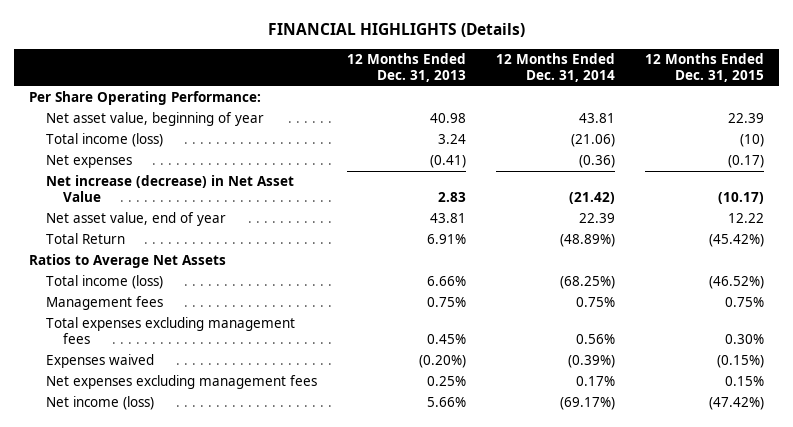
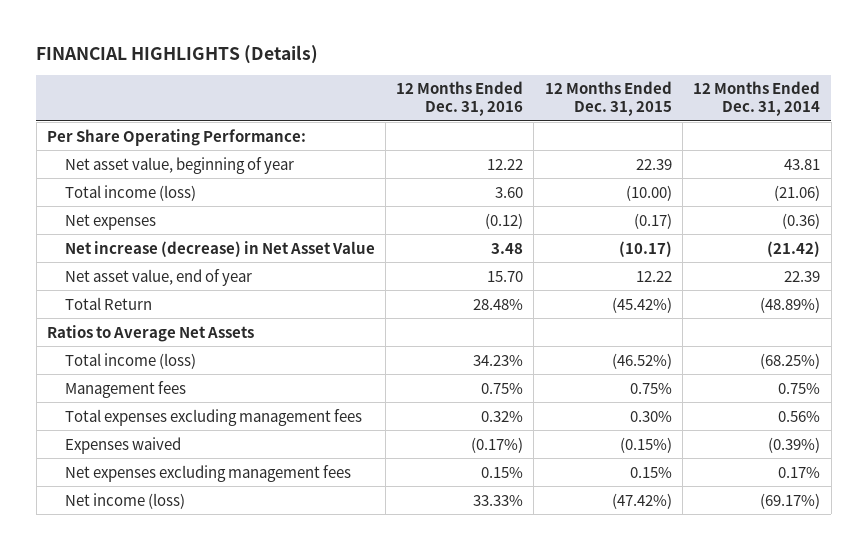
[347,52,467,83] 12 Months Ended Dec. 31, 2013 -> none
none -> [396,81,524,117] 12 Months Ended Dec. 31, 2016
[739,134,764,148] (10) -> [625,184,672,201] (10.00)

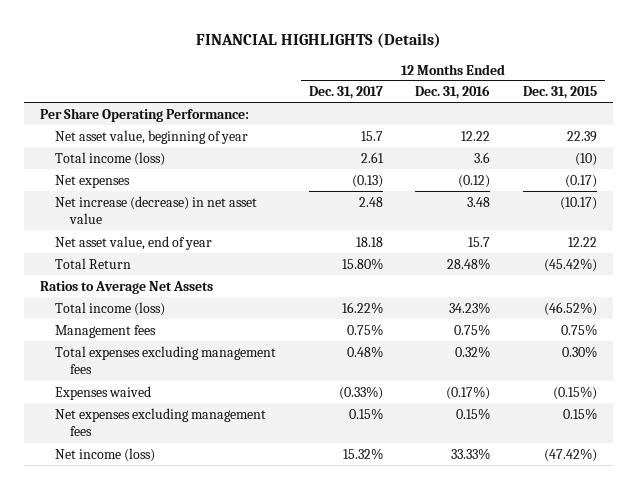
[693,81,821,117] 12 Months Ended Dec. 31, 2014 -> none
none -> [308,86,383,100] Dec. 31, 2017
[495,186,524,198] 3.60 -> [474,151,491,163] 3.6
[625,184,672,201] (10.00) -> [575,152,598,166] (10)
[64,240,375,257] Net increase (decrease) in Net Asset Value -> [55,195,258,225] Net increase (decrease) in net asset value
[487,270,524,282] 15.70 -> [468,236,491,247] 15.7

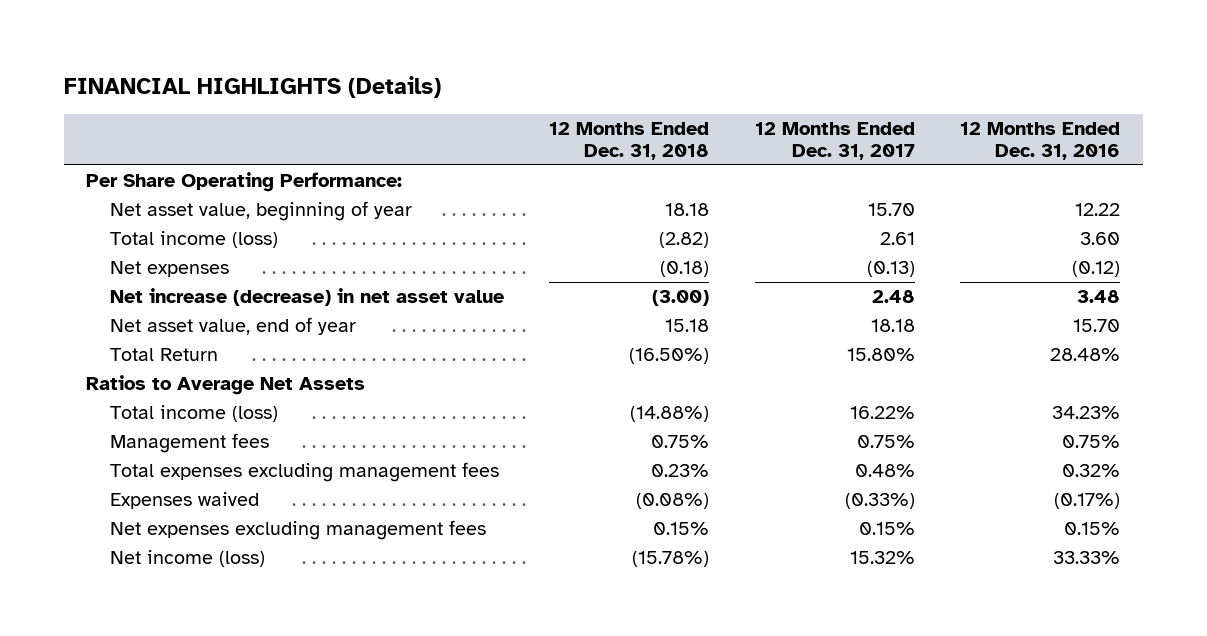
[523,86,598,100] Dec. 31, 2015 -> none
none -> [549,121,710,161] 12 Months Ended Dec. 31, 2018
[360,130,383,141] 15.7 -> [867,202,915,216] 15.70
[474,151,491,163] 3.6 -> [1080,231,1121,245] 3.60
[468,236,491,247] 15.7 -> [1073,318,1121,332] 15.70

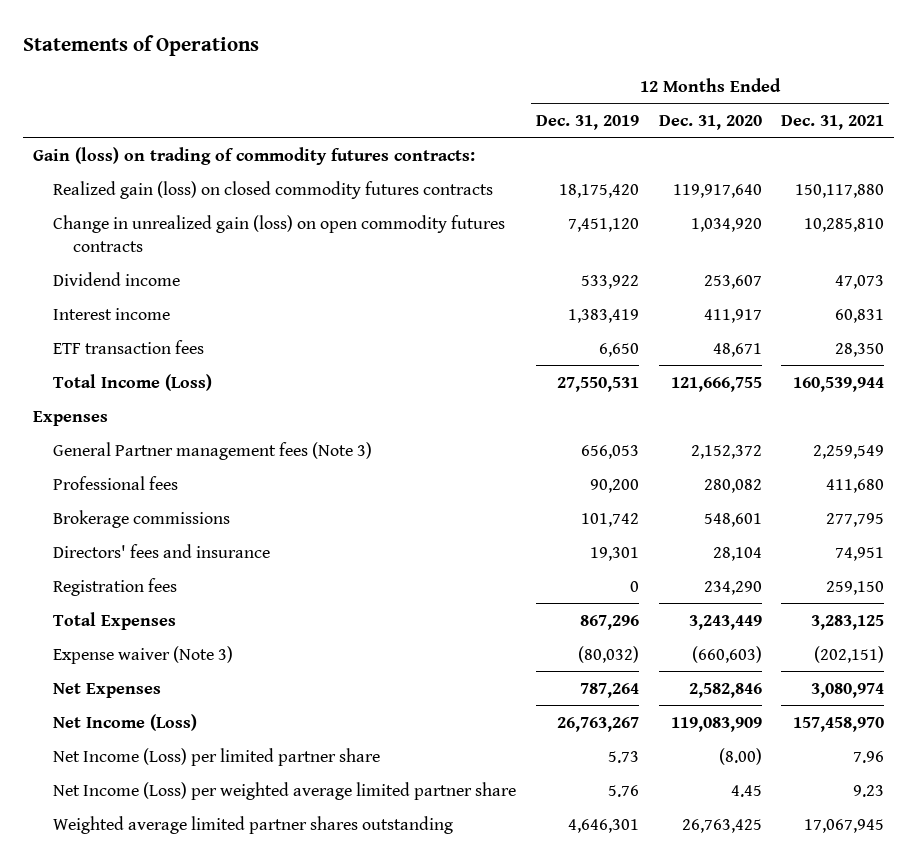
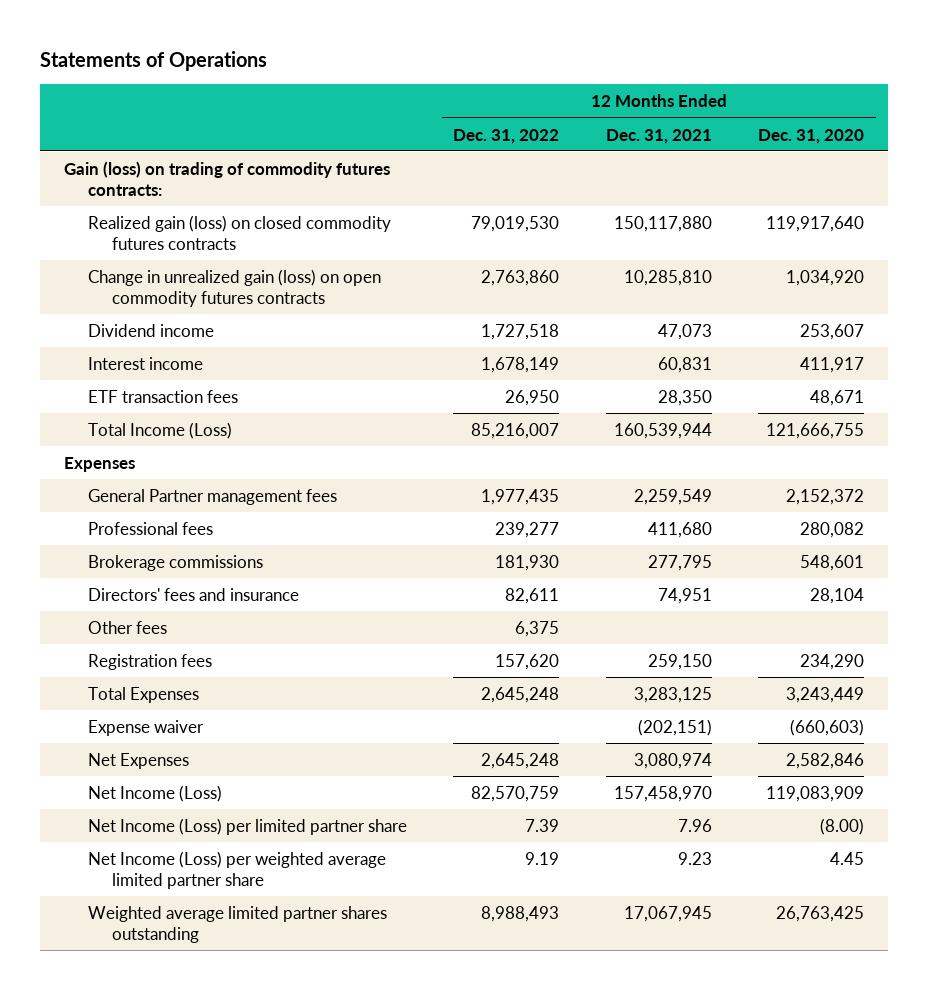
[535,114,639,130] Dec. 31, 2019 -> none
none -> [453,128,560,144] Dec. 31, 2022
[52,441,372,460] General Partner management fees (Note 3) -> [87,488,337,505] General Partner management fees
none -> [87,620,167,634] Other fees
[52,645,233,664] Expense waiver (Note 3) -> [87,719,204,736] Expense waiver

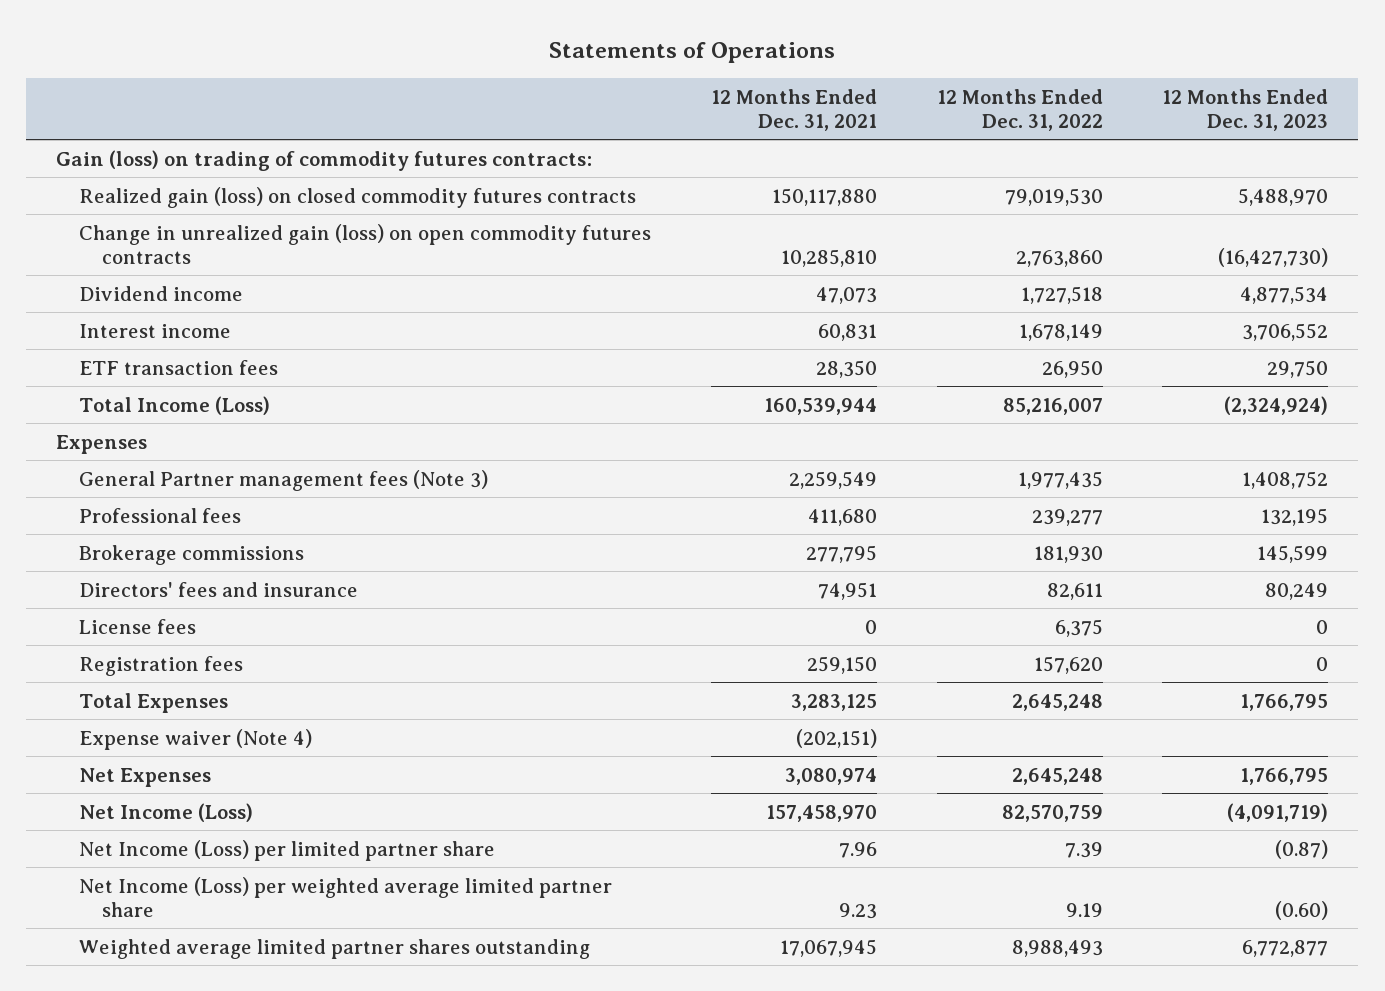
[758,128,865,144] Dec. 31, 2020 -> none
none -> [1162,88,1329,131] 12 Months Ended Dec. 31, 2023
[87,488,337,505] General Partner management fees -> [79,469,489,491] General Partner management fees (Note 3)
[87,620,167,634] Other fees -> none
none -> [79,618,197,634] License fees
[87,719,204,736] Expense waiver -> [79,728,313,750] Expense waiver (Note 4)

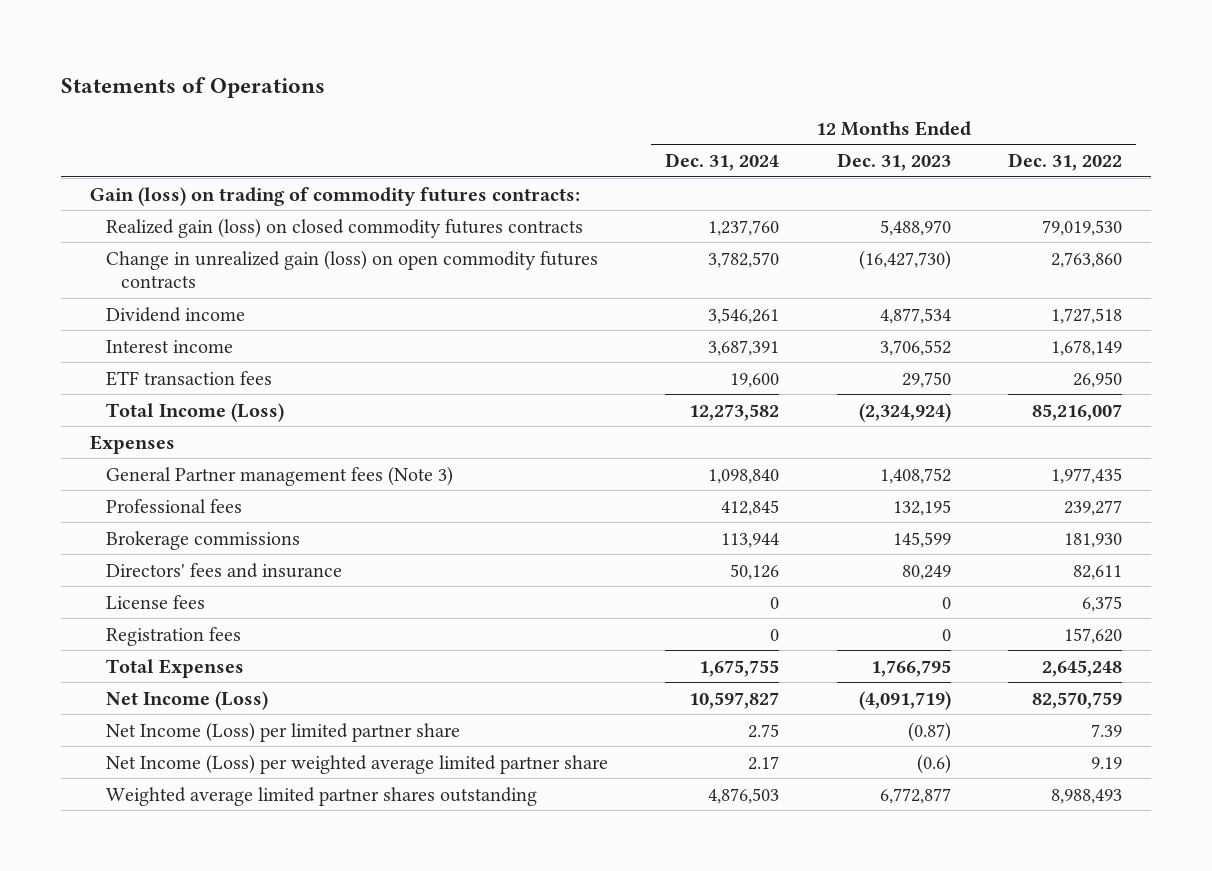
[710,88,877,131] 12 Months Ended Dec. 31, 2021 -> none
none -> [665,153,780,172] Dec. 31, 2024
[79,728,313,750] Expense waiver (Note 4) -> none
[79,767,212,787] Net Expenses -> none
[1275,900,1329,920] (0.60) -> [916,753,951,774] (0.6)

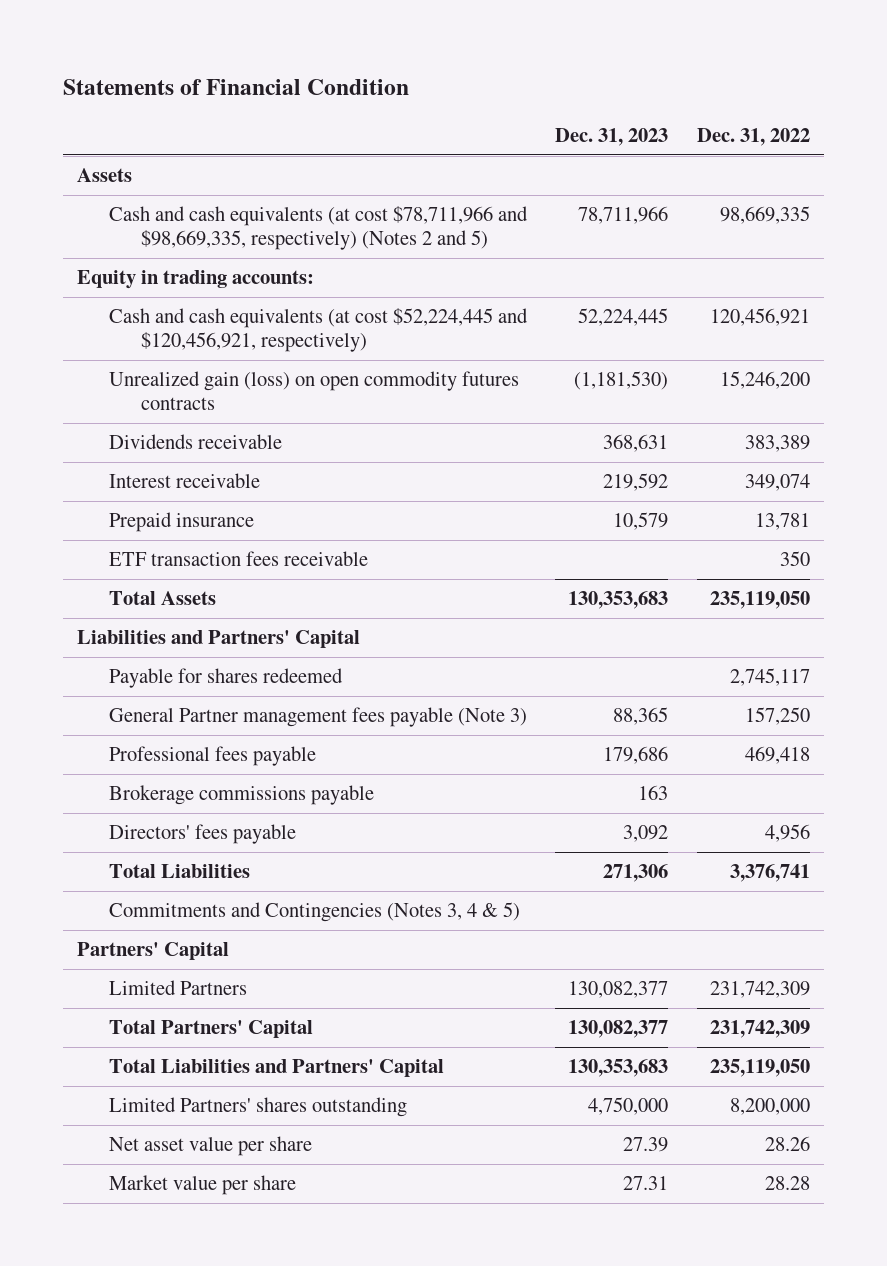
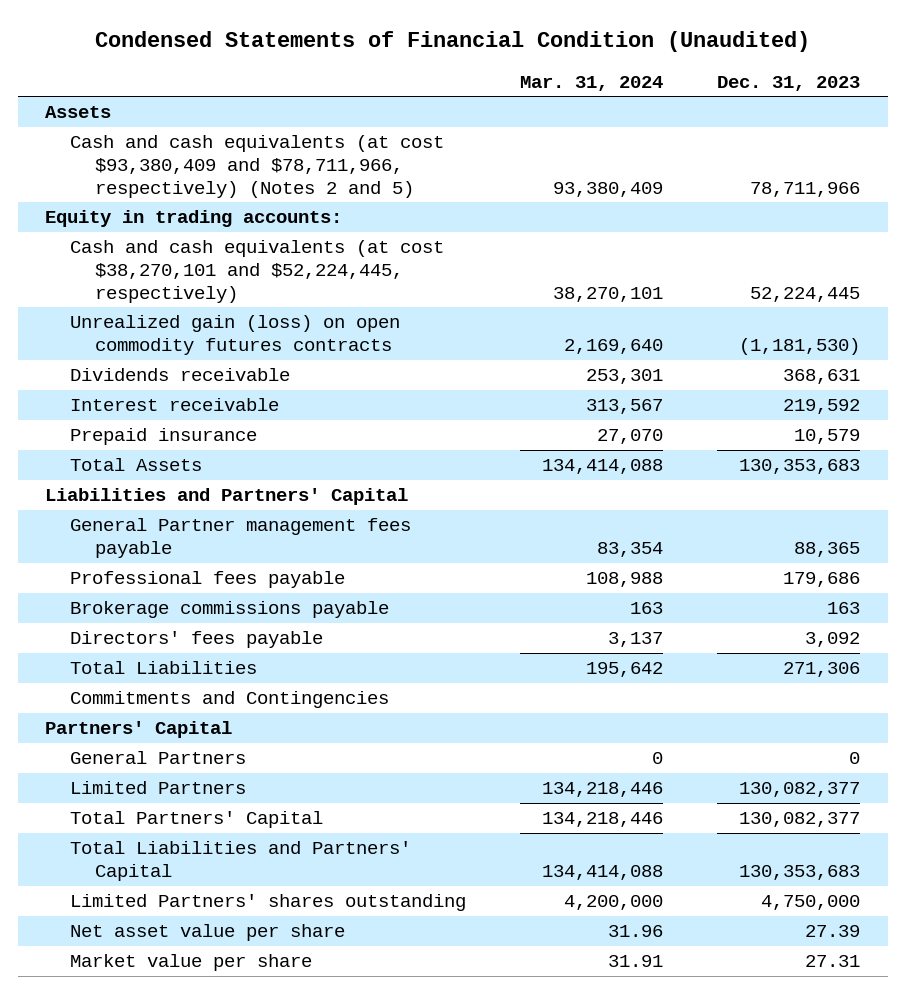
[63,79,410,96] Statements of Financial Condition -> [94,31,810,53] Condensed Statements of Financial Condition (Unaudited)
[696,128,810,147] Dec. 31, 2022 -> none
none -> [520,75,664,91] Mar. 31, 2024
[109,206,529,251] Cash and cash equivalents (at cost $78,711,966 and $98,669,335, respectively) (Notes 2 and 5) -> [69,135,444,198] Cash and cash equivalents (at cost $93,380,409 and $78,711,966, respectively) (Notes 2 and 5)
[109,308,529,353] Cash and cash equivalents (at cost $52,224,445 and $120,456,921, respectively) -> [69,240,444,303] Cash and cash equivalents (at cost $38,270,101 and $52,224,445, respectively)
[109,551,369,567] ETF transaction fees receivable -> none
[109,668,344,689] Payable for shares redeemed -> none
[109,707,528,728] General Partner management fees payable (Note 3) -> [69,518,411,558] General Partner management fees payable
[109,902,521,923] Commitments and Contingencies (Notes 3, 4 & 5) -> [69,691,389,709] Commitments and Contingencies
none -> [69,751,246,765] General Partners

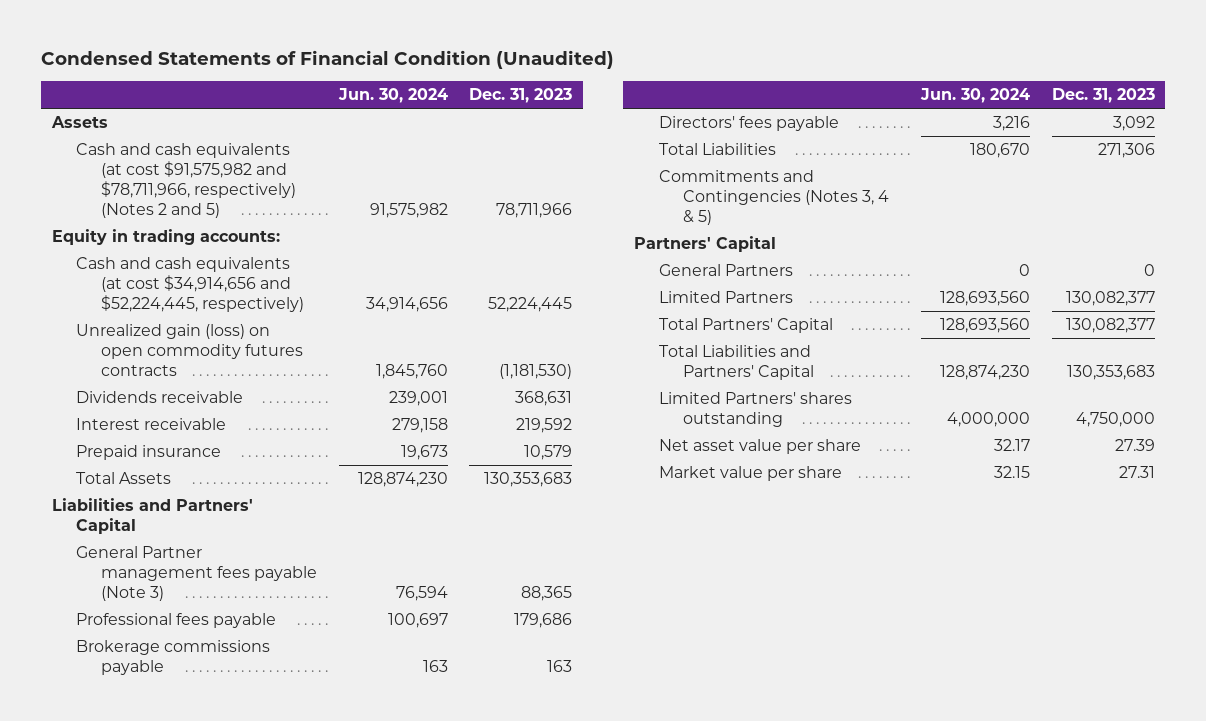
[520,75,664,91] Mar. 31, 2024 -> none
none -> [337,88,448,104] Jun. 30, 2024
[69,135,444,198] Cash and cash equivalents (at cost $93,380,409 and $78,711,966, respectively) (Notes 2 and 5) -> [76,143,297,219] Cash and cash equivalents (at cost $91,575,982 and $78,711,966, respectively) (Notes 2 and 5)
[69,240,444,303] Cash and cash equivalents (at cost $38,270,101 and $52,224,445, respectively) -> [76,257,305,313] Cash and cash equivalents (at cost $34,914,656 and $52,224,445, respectively)
[69,518,411,558] General Partner management fees payable -> [76,546,318,602] General Partner management fees payable (Note 3)
[69,691,389,709] Commitments and Contingencies -> [658,170,890,226] Commitments and Contingencies (Notes 3, 4 & 5)

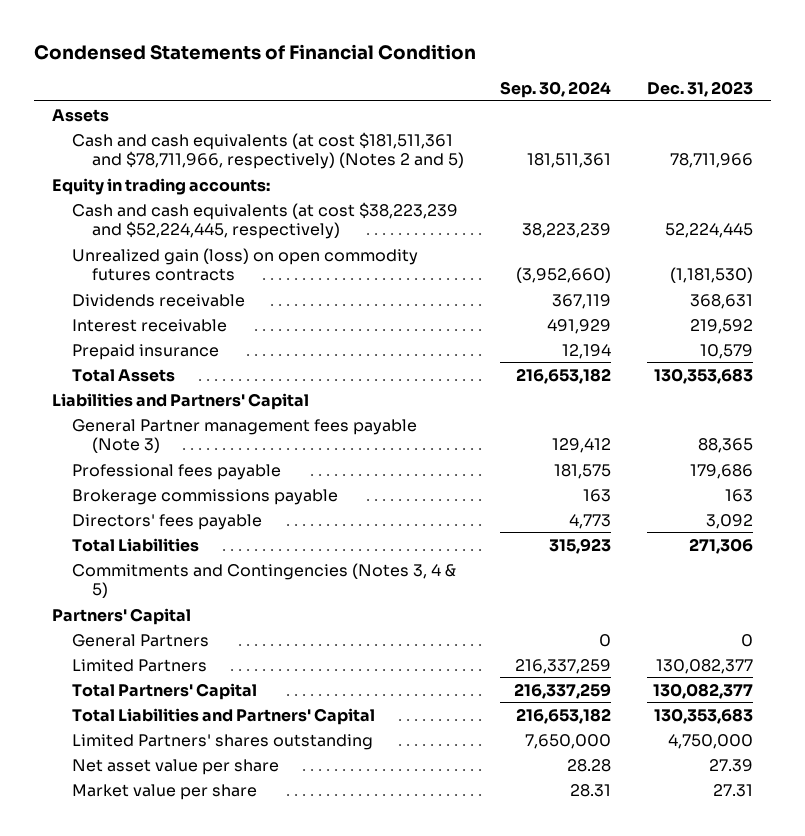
[40,50,614,70] Condensed Statements of Financial Condition (Unaudited) -> [34,44,477,61] Condensed Statements of Financial Condition
[337,88,448,104] Jun. 30, 2024 -> none
none -> [499,81,611,99] Sep. 30, 2024
[76,143,297,219] Cash and cash equivalents (at cost $91,575,982 and $78,711,966, respectively) (Notes 2 and 5) -> [72,131,464,170] Cash and cash equivalents (at cost $181,511,361 and $78,711,966, respectively) (Notes 2 and 5)
[76,257,305,313] Cash and cash equivalents (at cost $34,914,656 and $52,224,445, respectively) -> [72,201,459,240] Cash and cash equivalents (at cost $38,223,239 and $52,224,445, respectively)

